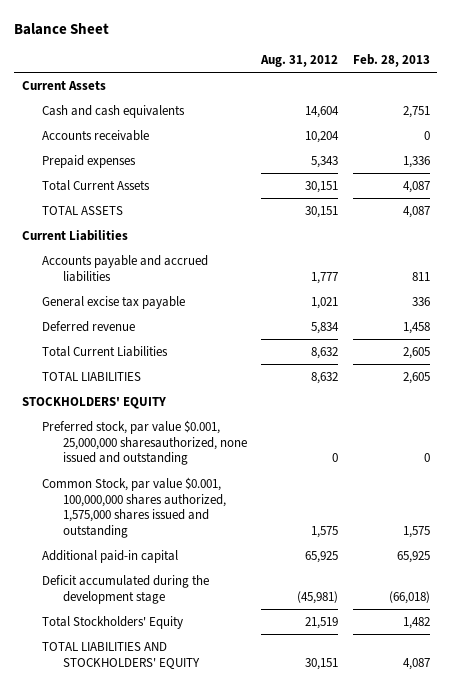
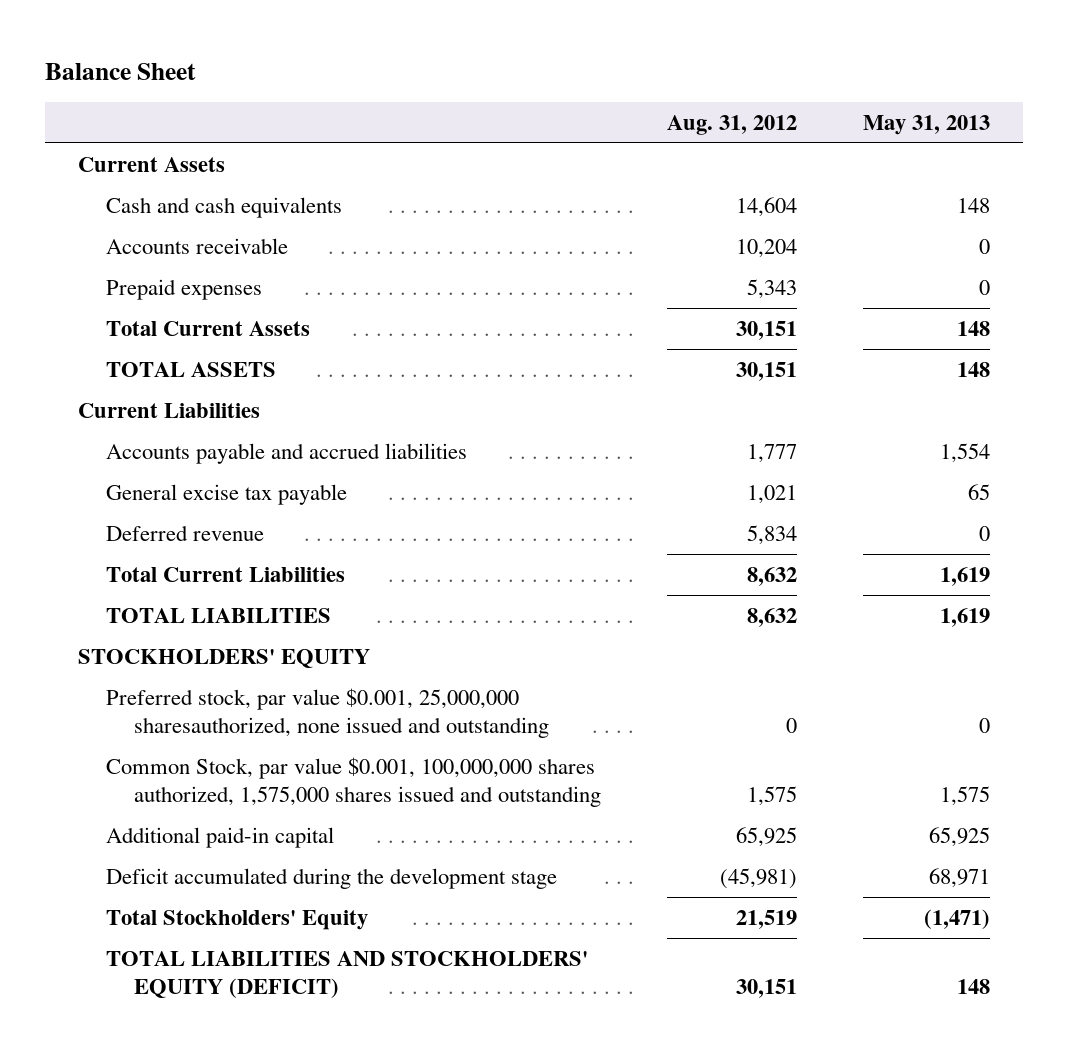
[352,54,430,68] Feb. 28, 2013 -> none
none -> [862,114,990,135] May 31, 2013
[42,641,200,669] TOTAL LIABILITIES AND STOCKHOLDERS' EQUITY -> [106,950,589,998] TOTAL LIABILITIES AND STOCKHOLDERS' EQUITY (DEFICIT)

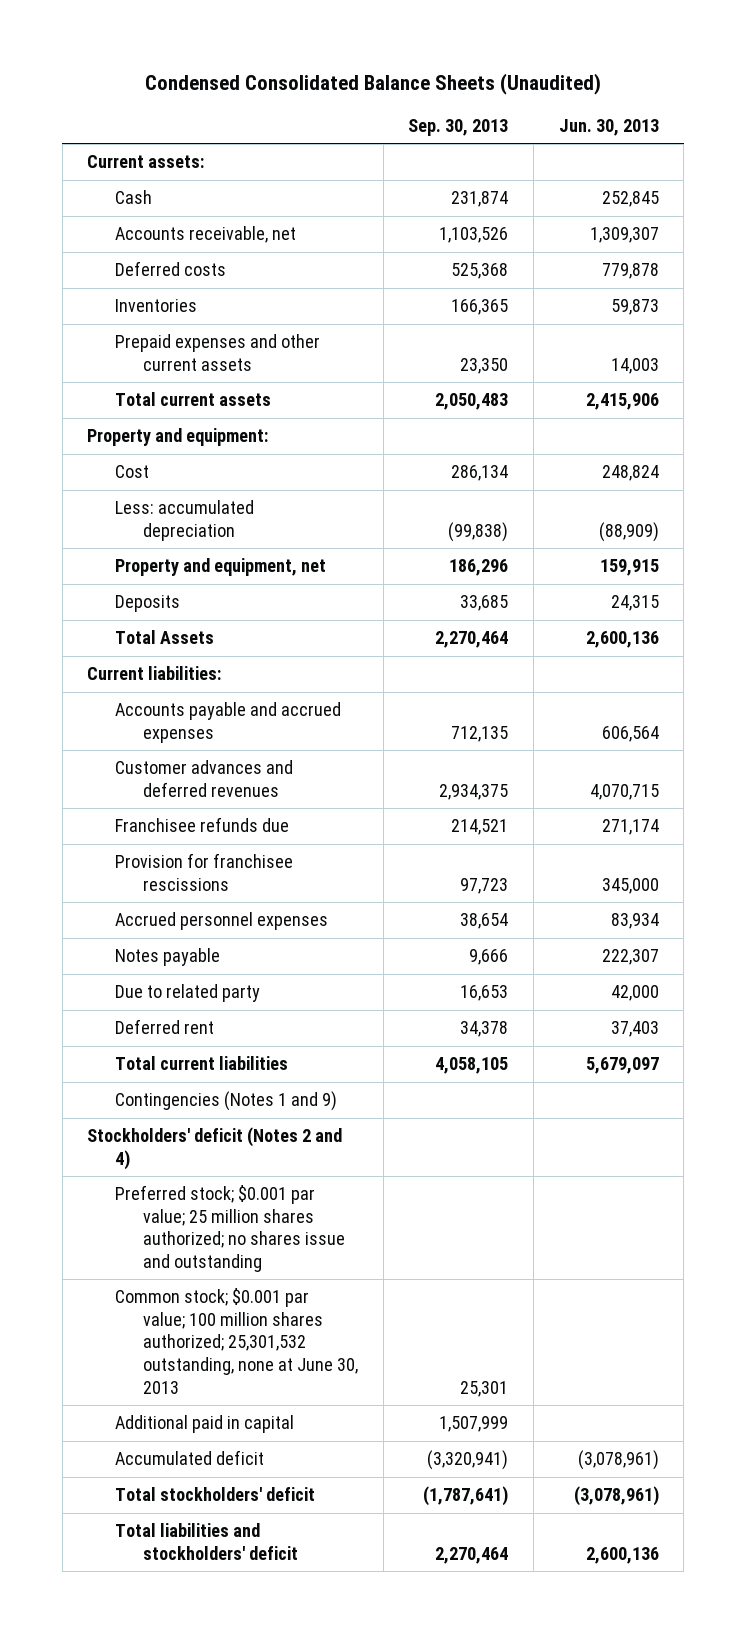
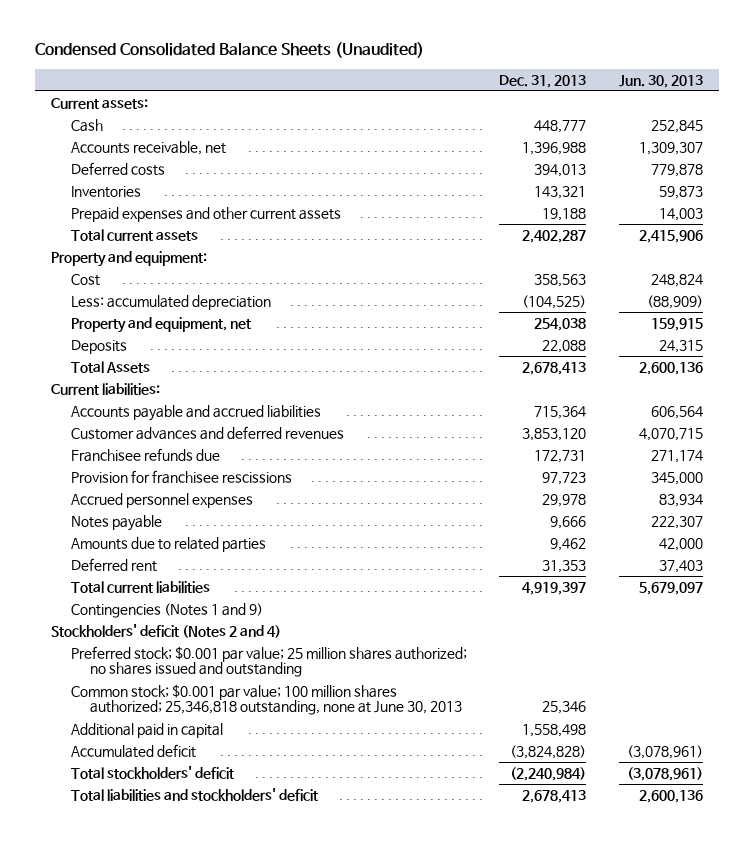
[408,118,509,136] Sep. 30, 2013 -> none
none -> [499,74,587,88] Dec. 31, 2013
[115,702,342,743] Accounts payable and accrued expenses -> [70,404,321,421] Accounts payable and accrued liabilities
[115,984,261,1003] Due to related party -> [70,536,266,552] Amounts due to related parties
[115,1185,346,1272] Preferred stock; $0.001 par value; 25 million shares authorized; no shares issue and outstanding -> [70,645,467,678] Preferred stock; $0.001 par value; 25 million shares authorized; no shares issued and outstanding
[115,1288,359,1394] Common stock; $0.001 par value; 100 million shares authorized; 25,301,532 outstanding, none at June 30, 2013 -> [70,683,463,716] Common stock; $0.001 par value; 100 million shares authorized; 25,346,818 outstanding, none at June 30, 2013

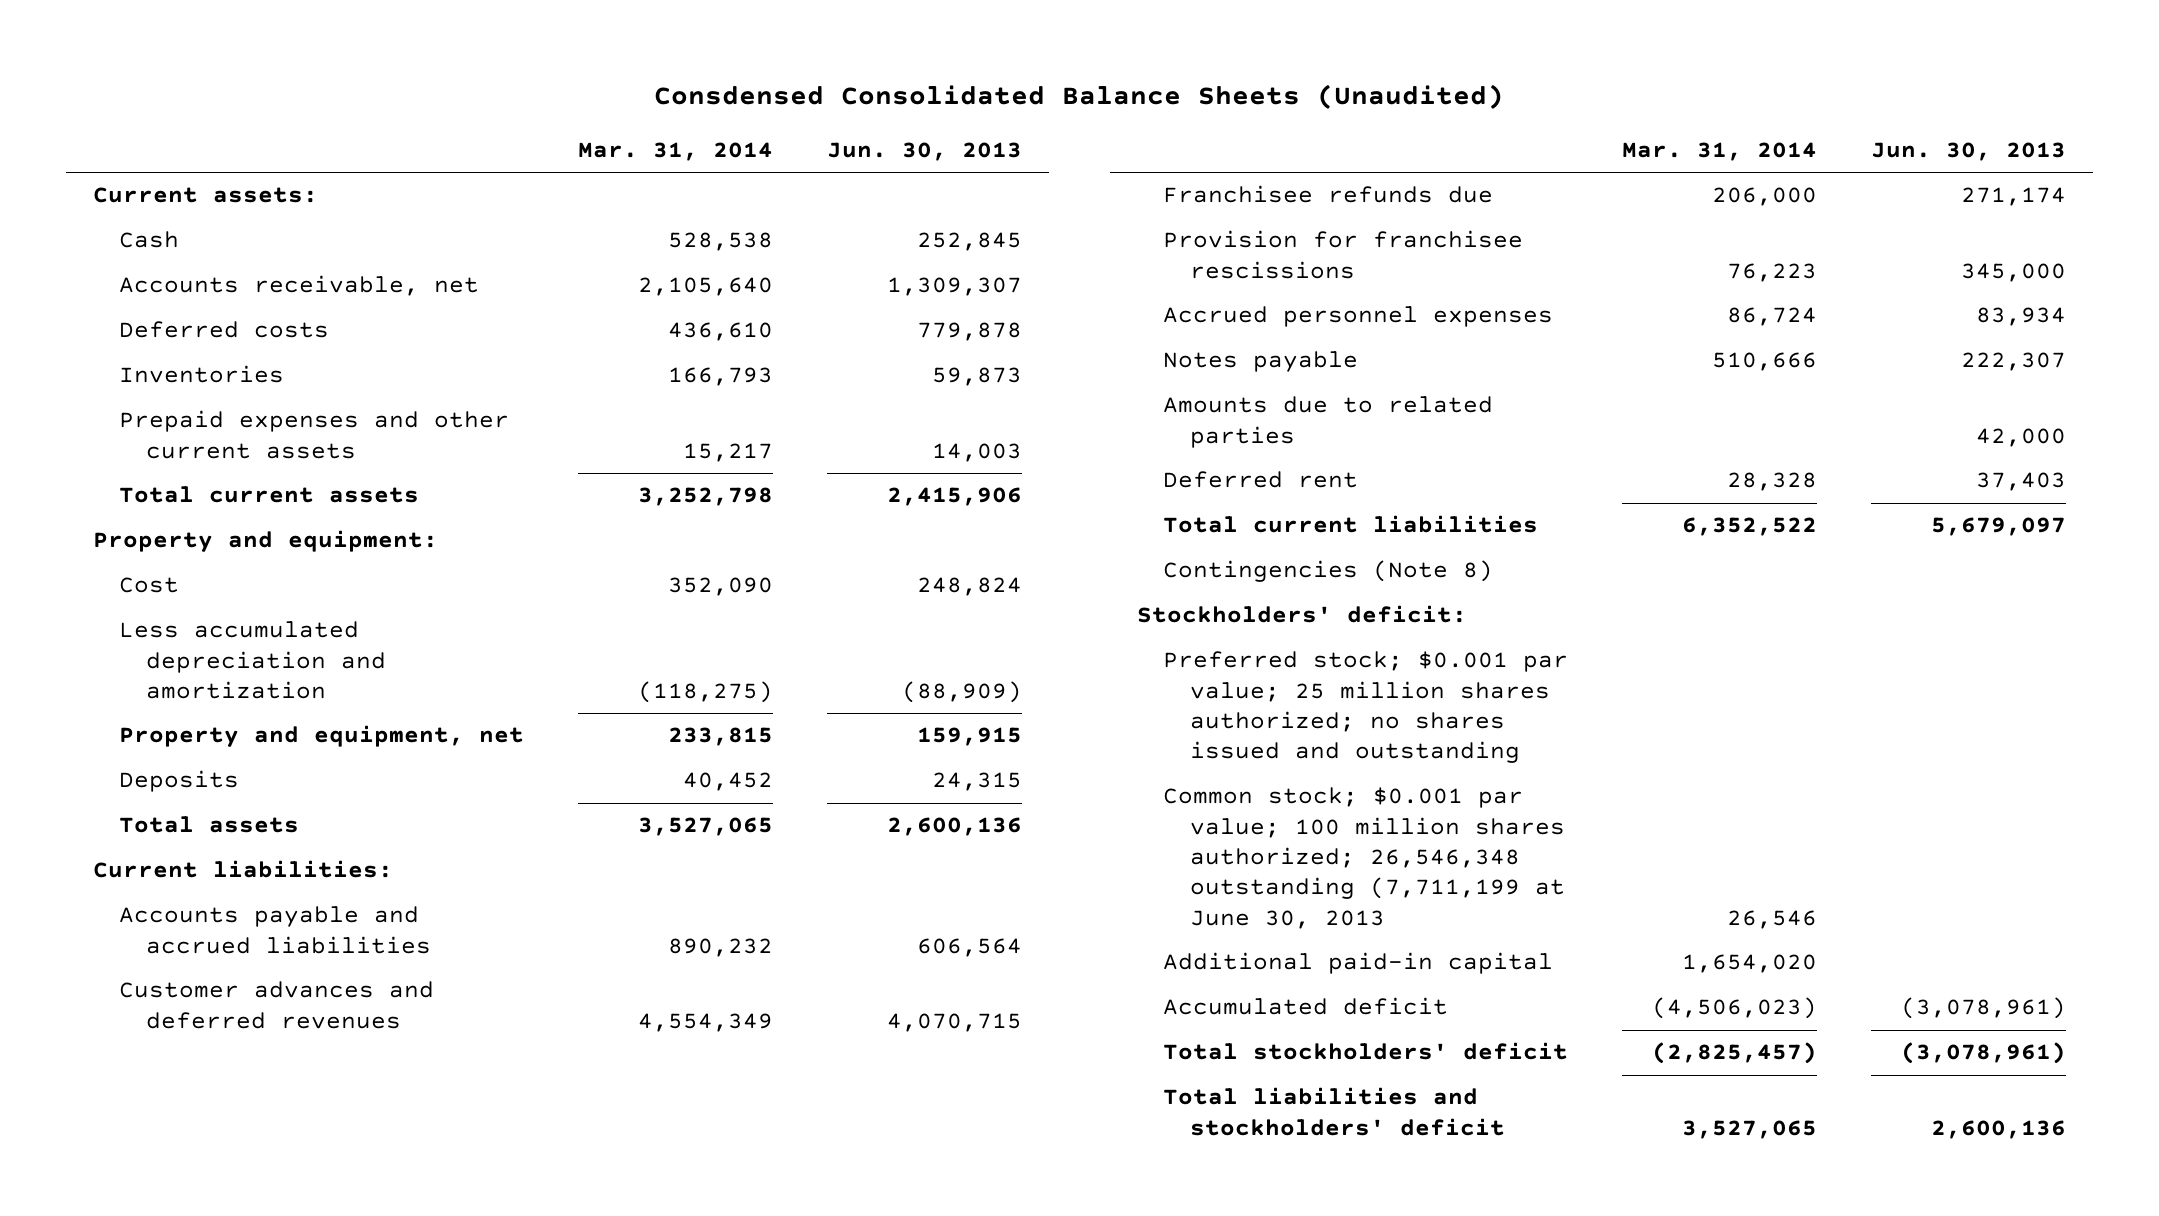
[34,42,424,59] Condensed Consolidated Balance Sheets (Unaudited) -> [654,83,1505,109] Consdensed Consolidated Balance Sheets (Unaudited)
[499,74,587,88] Dec. 31, 2013 -> none
none -> [578,142,774,162] Mar. 31, 2014
[70,294,271,310] Less: accumulated depreciation -> [119,621,386,700] Less accumulated depreciation and amortization
[70,360,150,373] Total Assets -> [119,816,300,834] Total assets
[70,602,263,618] Contingencies (Notes 1 and 9) -> [1163,560,1494,583] Contingencies (Note 8)
[51,623,282,638] Stockholders' deficit (Notes 2 and 4) -> [1136,605,1467,624] Stockholders' deficit:
[70,683,463,716] Common stock; $0.001 par value; 100 million shares authorized; 25,346,818 outstanding, none at June 30, 2013 -> [1163,787,1565,929] Common stock; $0.001 par value; 100 million shares authorized; 26,546,348 outstanding (7,711,199 at June 30, 2013
[70,722,223,738] Additional paid in capital -> [1163,952,1554,975] Additional paid-in capital

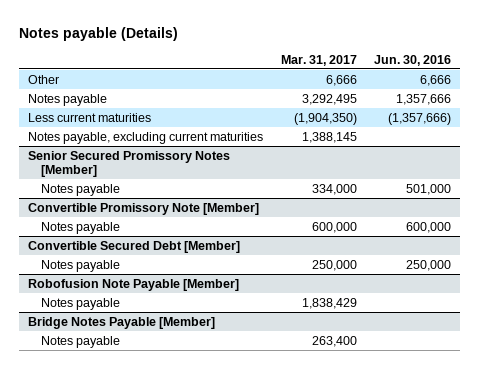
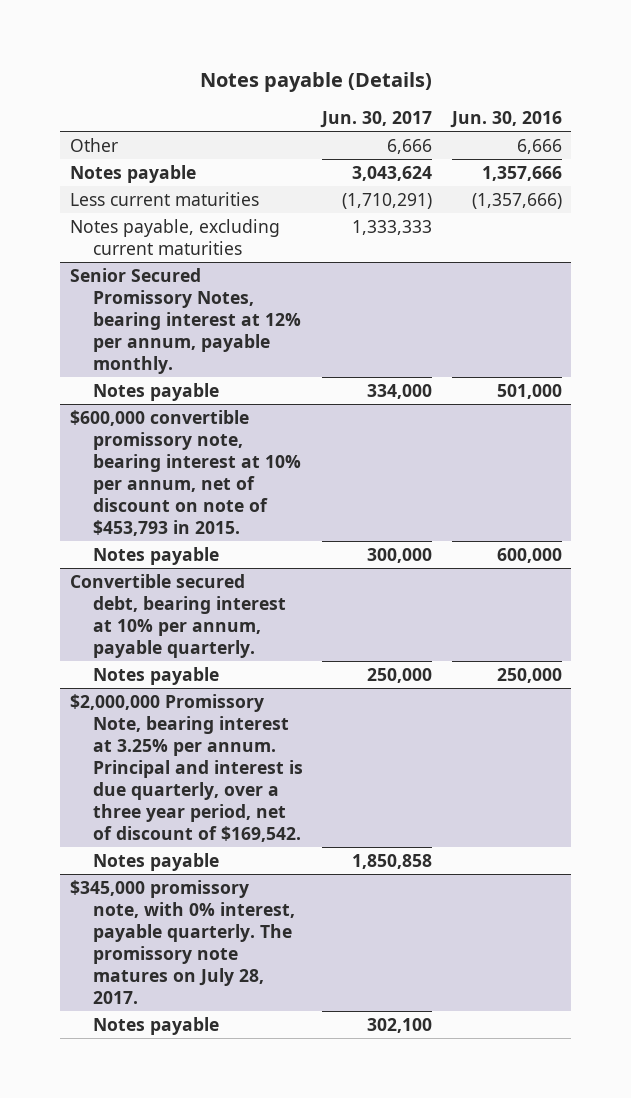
[280,54,357,66] Mar. 31, 2017 -> none
none -> [320,111,433,129] Jun. 30, 2017
[27,150,230,178] Senior Secured Promissory Notes [Member] -> [69,267,301,375] Senior Secured Promissory Notes, bearing interest at 12% per annum, payable monthly.
[27,202,259,215] Convertible Promissory Note [Member] -> [69,409,301,537] $600,000 convertible promissory note, bearing interest at 10% per annum, net of discount on note of $453,793 in 2015.
[27,240,240,253] Convertible Secured Debt [Member] -> [69,573,286,658] Convertible secured debt, bearing interest at 10% per annum, payable quarterly.
[27,278,239,291] Robofusion Note Payable [Member] -> none
none -> [69,693,303,843] $2,000,000 Promissory Note, bearing interest at 3.25% per annum. Principal and interest is due quarterly, over a three year period, net of discount of $169,542.
[27,316,215,329] Bridge Notes Payable [Member] -> none
none -> [69,879,295,1005] $345,000 promissory note, with 0% interest, payable quarterly. The promissory note matures on July 28, 2017.

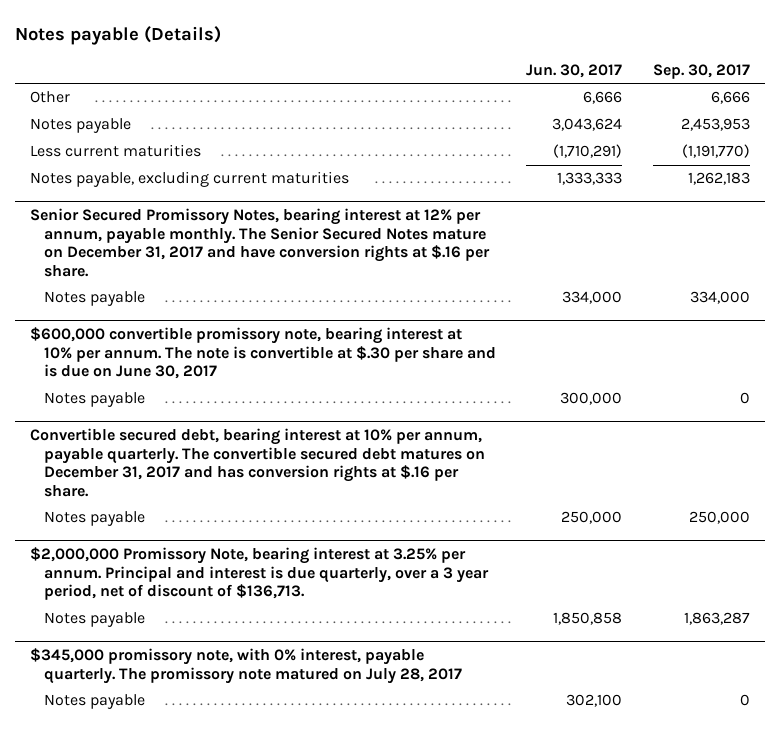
[449,111,562,129] Jun. 30, 2016 -> none
none -> [652,64,750,80] Sep. 30, 2017
[69,267,301,375] Senior Secured Promissory Notes, bearing interest at 12% per annum, payable monthly. -> [30,207,491,278] Senior Secured Promissory Notes, bearing interest at 12% per annum, payable monthly. The Senior Secured Notes mature on December 31, 2017 and have conversion rights at $.16 per share.
[69,409,301,537] $600,000 convertible promissory note, bearing interest at 10% per annum, net of discount on note of $453,793 in 2015. -> [30,326,497,380] $600,000 convertible promissory note, bearing interest at 10% per annum. The note is convertible at $.30 per share and is due on June 30, 2017
[69,573,286,658] Convertible secured debt, bearing interest at 10% per annum, payable quarterly. -> [30,427,486,498] Convertible secured debt, bearing interest at 10% per annum, payable quarterly. The convertible secured debt matures on December 31, 2017 and has conversion rights at $.16 per share.
[69,693,303,843] $2,000,000 Promissory Note, bearing interest at 3.25% per annum. Principal and interest is due quarterly, over a three year period, net of discount of $169,542. -> [30,546,490,601] $2,000,000 Promissory Note, bearing interest at 3.25% per annum. Principal and interest is due quarterly, over a 3 year period, net of discount of $136,713.
[69,879,295,1005] $345,000 promissory note, with 0% interest, payable quarterly. The promissory note matures on July 28, 2017. -> [30,647,463,684] $345,000 promissory note, with 0% interest, payable quarterly. The promissory note matured on July 28, 2017

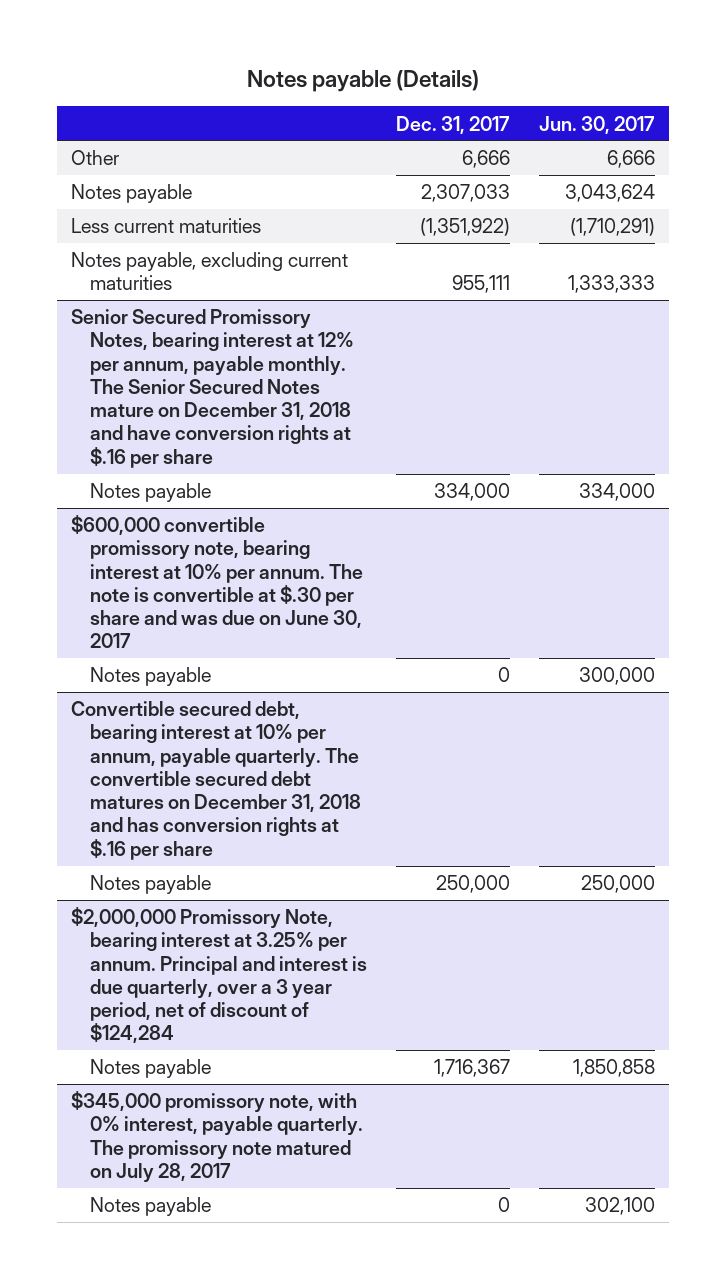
[652,64,750,80] Sep. 30, 2017 -> none
none -> [395,115,510,134] Dec. 31, 2017
[30,207,491,278] Senior Secured Promissory Notes, bearing interest at 12% per annum, payable monthly. The Senior Secured Notes mature on December 31, 2017 and have conversion rights at $.16 per share. -> [71,309,355,468] Senior Secured Promissory Notes, bearing interest at 12% per annum, payable monthly. The Senior Secured Notes mature on December 31, 2018 and have conversion rights at $.16 per share
[30,326,497,380] $600,000 convertible promissory note, bearing interest at 10% per annum. The note is convertible at $.30 per share and is due on June 30, 2017 -> [71,515,364,649] $600,000 convertible promissory note, bearing interest at 10% per annum. The note is convertible at $.30 per share and was due on June 30, 2017
[30,427,486,498] Convertible secured debt, bearing interest at 10% per annum, payable quarterly. The convertible secured debt matures on December 31, 2017 and has conversion rights at $.16 per share. -> [71,701,362,860] Convertible secured debt, bearing interest at 10% per annum, payable quarterly. The convertible secured debt matures on December 31, 2018 and has conversion rights at $.16 per share
[30,546,490,601] $2,000,000 Promissory Note, bearing interest at 3.25% per annum. Principal and interest is due quarterly, over a 3 year period, net of discount of $136,713. -> [71,907,368,1044] $2,000,000 Promissory Note, bearing interest at 3.25% per annum. Principal and interest is due quarterly, over a 3 year period, net of discount of $124,284

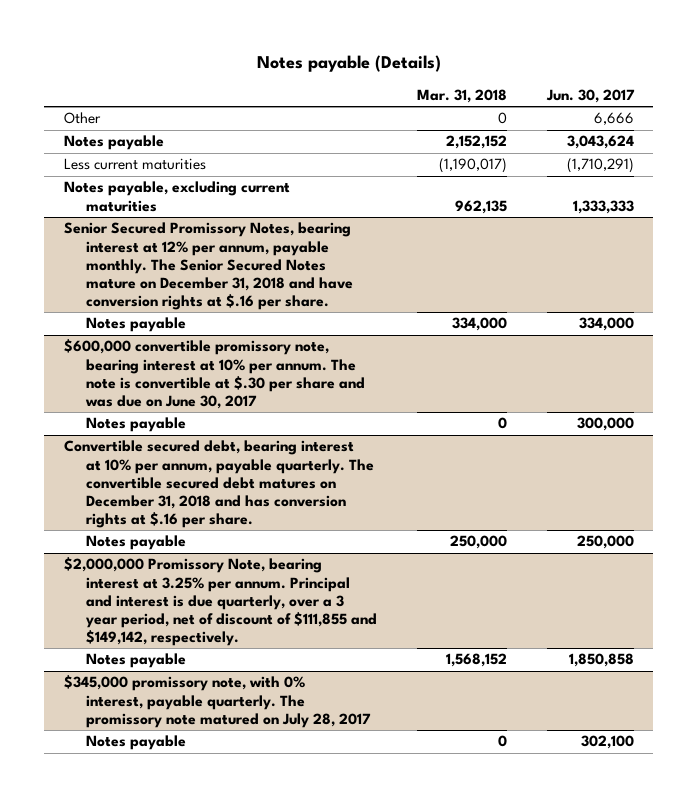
[395,115,510,134] Dec. 31, 2017 -> none
none -> [416,89,507,104] Mar. 31, 2018
[71,309,355,468] Senior Secured Promissory Notes, bearing interest at 12% per annum, payable monthly. The Senior Secured Notes mature on December 31, 2018 and have conversion rights at $.16 per share -> [63,222,353,310] Senior Secured Promissory Notes, bearing interest at 12% per annum, payable monthly. The Senior Secured Notes mature on December 31, 2018 and have conversion rights at $.16 per share.
[71,701,362,860] Convertible secured debt, bearing interest at 10% per annum, payable quarterly. The convertible secured debt matures on December 31, 2018 and has conversion rights at $.16 per share -> [63,440,374,528] Convertible secured debt, bearing interest at 10% per annum, payable quarterly. The convertible secured debt matures on December 31, 2018 and has conversion rights at $.16 per share.
[71,907,368,1044] $2,000,000 Promissory Note, bearing interest at 3.25% per annum. Principal and interest is due quarterly, over a 3 year period, net of discount of $124,284 -> [63,557,377,646] $2,000,000 Promissory Note, bearing interest at 3.25% per annum. Principal and interest is due quarterly, over a 3 year period, net of discount of $111,855 and $149,142, respectively.

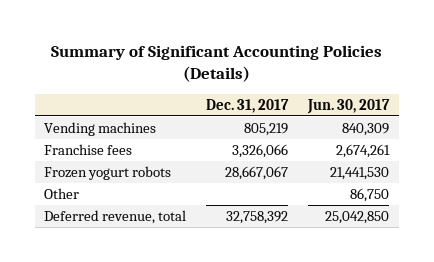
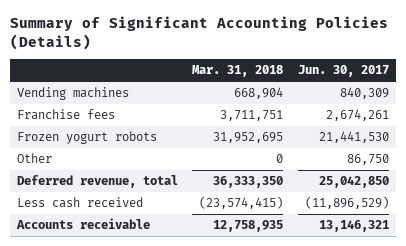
[206,98,290,113] Dec. 31, 2017 -> none
none -> [192,65,284,78] Mar. 31, 2018
none -> [16,197,143,209] Less cash received
none -> [15,218,150,230] Accounts receivable

